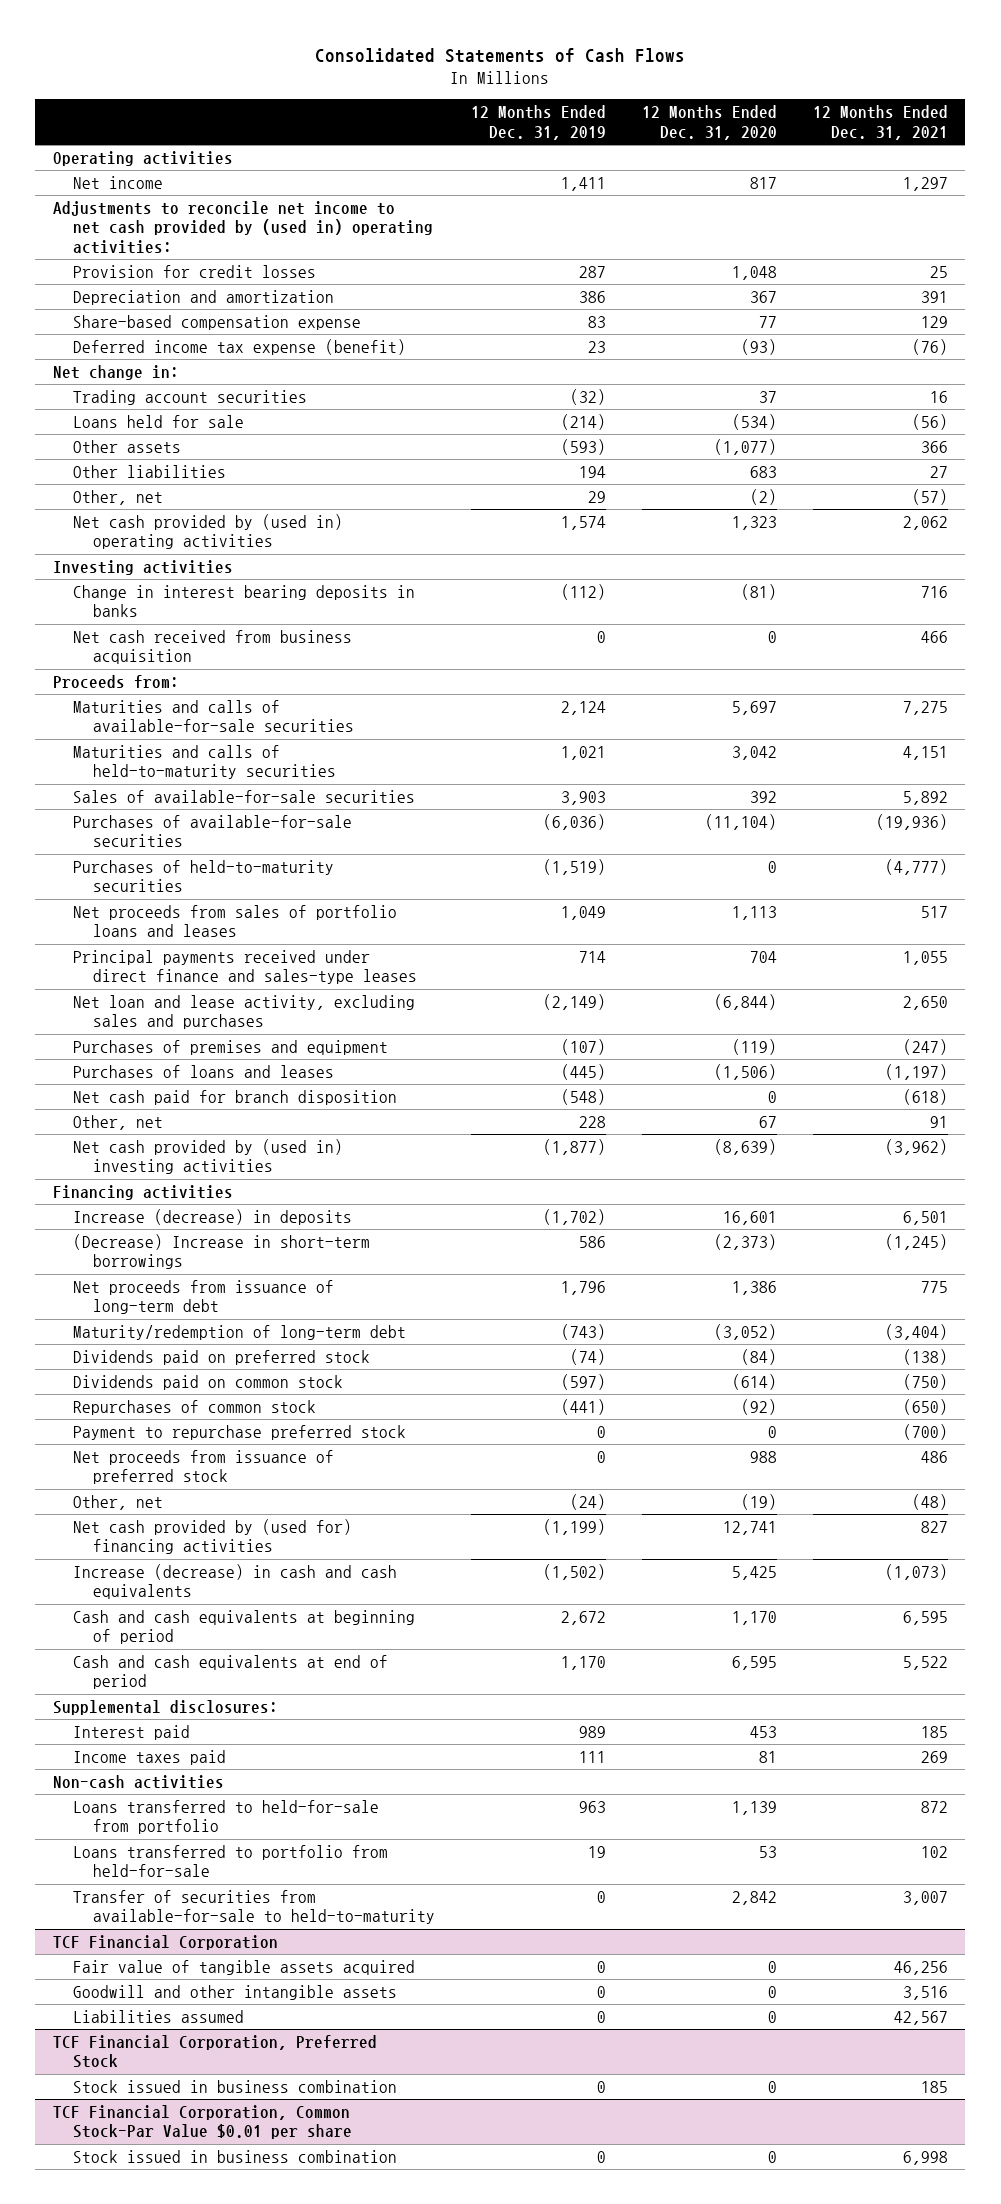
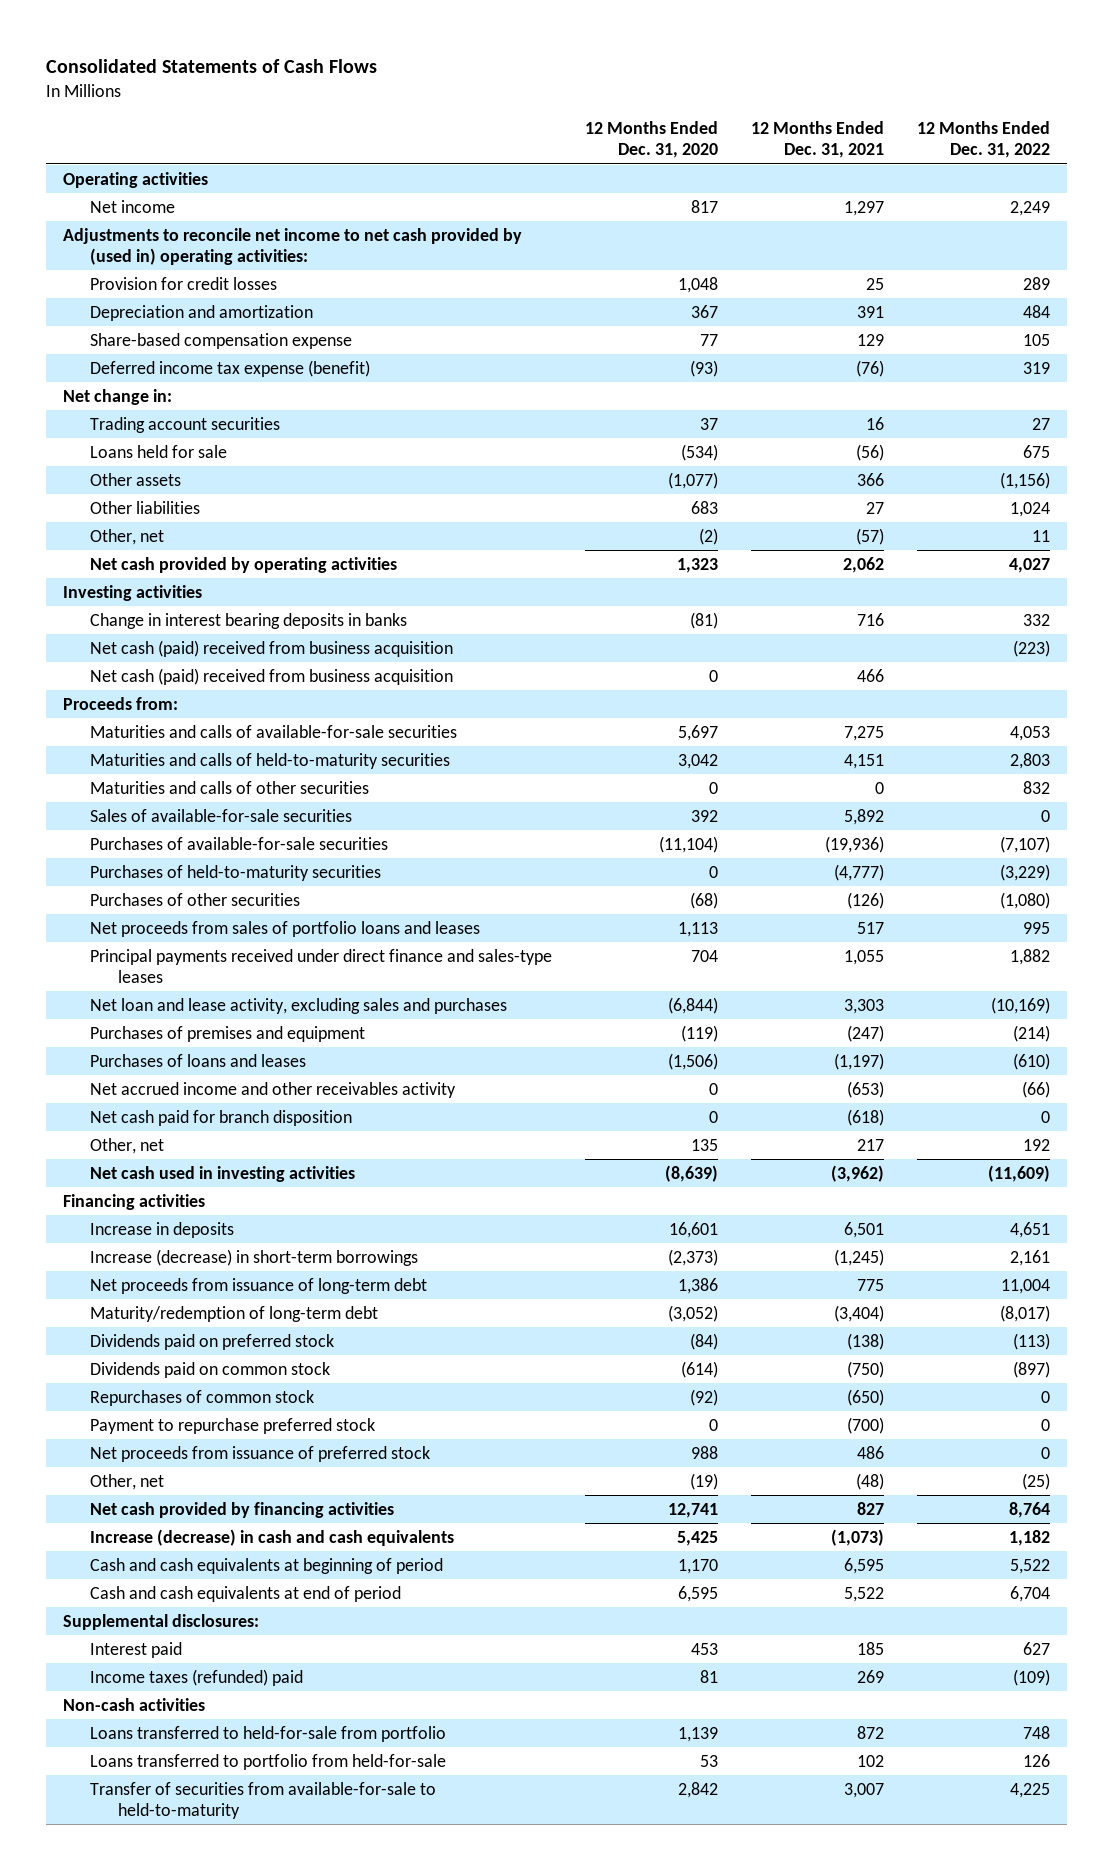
[470,105,606,140] 12 Months Ended Dec. 31, 2019 -> none
none -> [917,121,1051,159] 12 Months Ended Dec. 31, 2022
[73,513,344,550] Net cash provided by (used in) operating activities -> [90,556,398,573] Net cash provided by operating activities
none -> [90,639,454,657] Net cash (paid) received from business acquisition
[73,629,353,665] Net cash received from business acquisition -> [90,667,454,685] Net cash (paid) received from business acquisition
none -> [90,780,370,794] Maturities and calls of other securities
none -> [90,892,301,906] Purchases of other securities
[902,995,948,1010] 2,650 -> [844,998,885,1014] 3,303
none -> [90,1081,457,1098] Net accrued income and other receivables activity
[758,1115,777,1128] 67 -> [691,1138,719,1151] 135
[929,1115,948,1128] 91 -> [857,1138,885,1151] 217
[73,1138,344,1175] Net cash provided by (used in) investing activities -> [90,1165,356,1182] Net cash used in investing activities
[73,1208,353,1225] Increase (decrease) in deposits -> [90,1221,235,1238] Increase in deposits
[73,1233,371,1270] (Decrease) Increase in short-term borrowings -> [90,1248,419,1266] Increase (decrease) in short-term borrowings
[73,1518,353,1555] Net cash provided by (used for) financing activities -> [90,1501,395,1518] Net cash provided by financing activities
[73,1749,227,1765] Income taxes paid -> [90,1668,304,1686] Income taxes (refunded) paid
[53,1934,279,1950] TCF Financial Corporation -> none
[73,1959,416,1975] Fair value of tangible assets acquired -> none
[73,1984,398,2000] Goodwill and other intangible assets -> none
[73,2009,245,2023] Liabilities assumed -> none
[53,2034,378,2069] TCF Financial Corporation, Preferred Stock -> none
[73,2079,398,2093] Stock issued in business combination -> none
[53,2104,353,2140] TCF Financial Corporation, Common Stock-Par Value $0.01 per share -> none
[73,2149,398,2163] Stock issued in business combination -> none

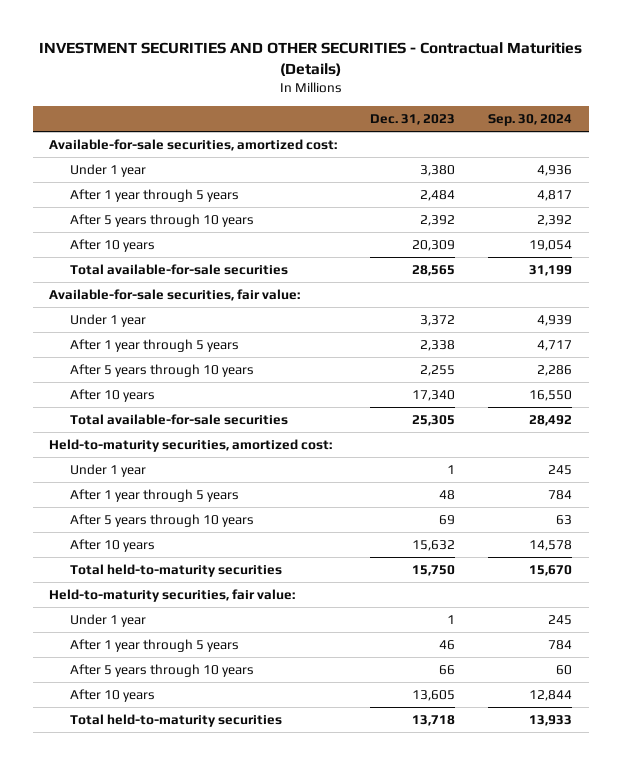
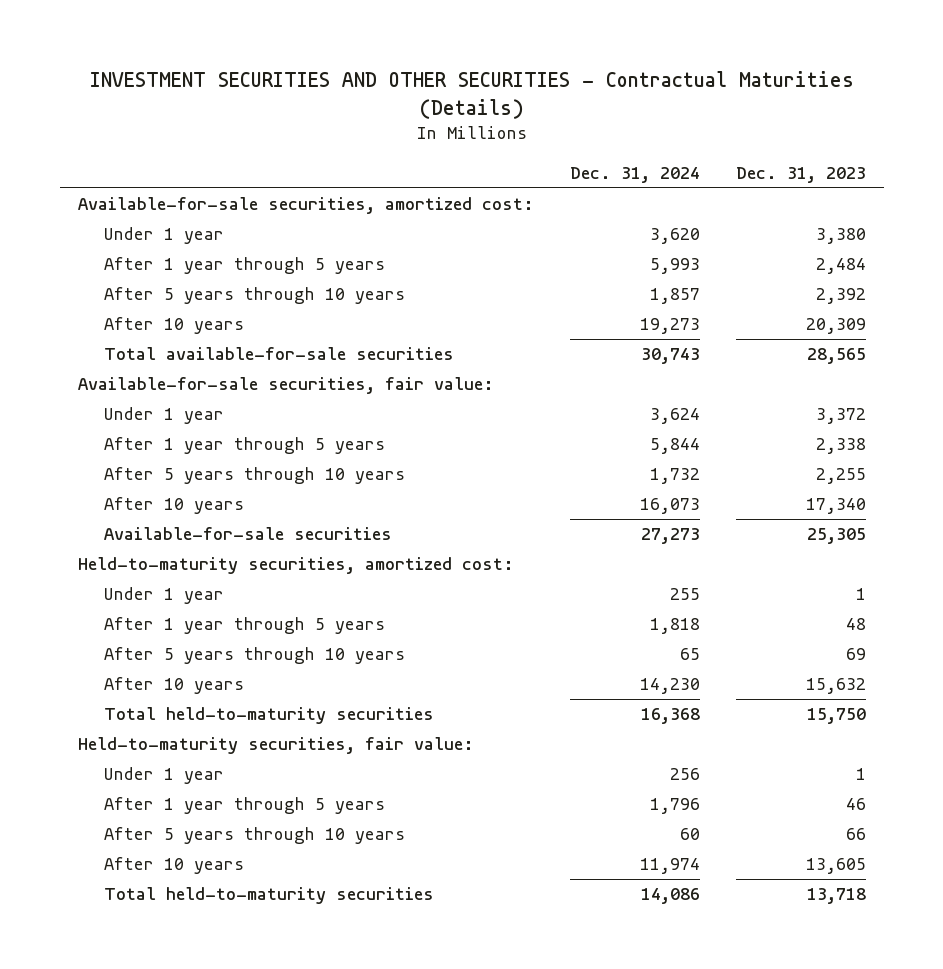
[488,113,573,126] Sep. 30, 2024 -> none
none -> [569,166,700,183] Dec. 31, 2024
[70,413,289,425] Total available-for-sale securities -> [103,527,392,541] Available-for-sale securities

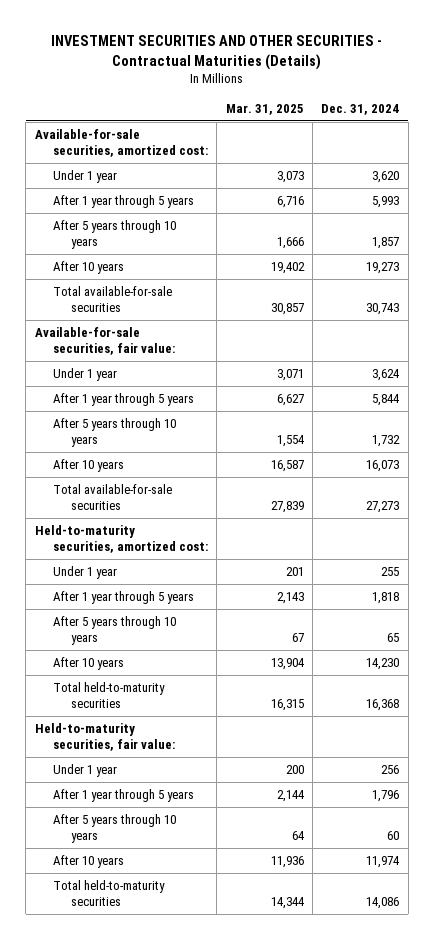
[735,166,866,183] Dec. 31, 2023 -> none
none -> [225,103,304,115] Mar. 31, 2025
[103,527,392,541] Available-for-sale securities -> [52,484,172,511] Total available-for-sale securities

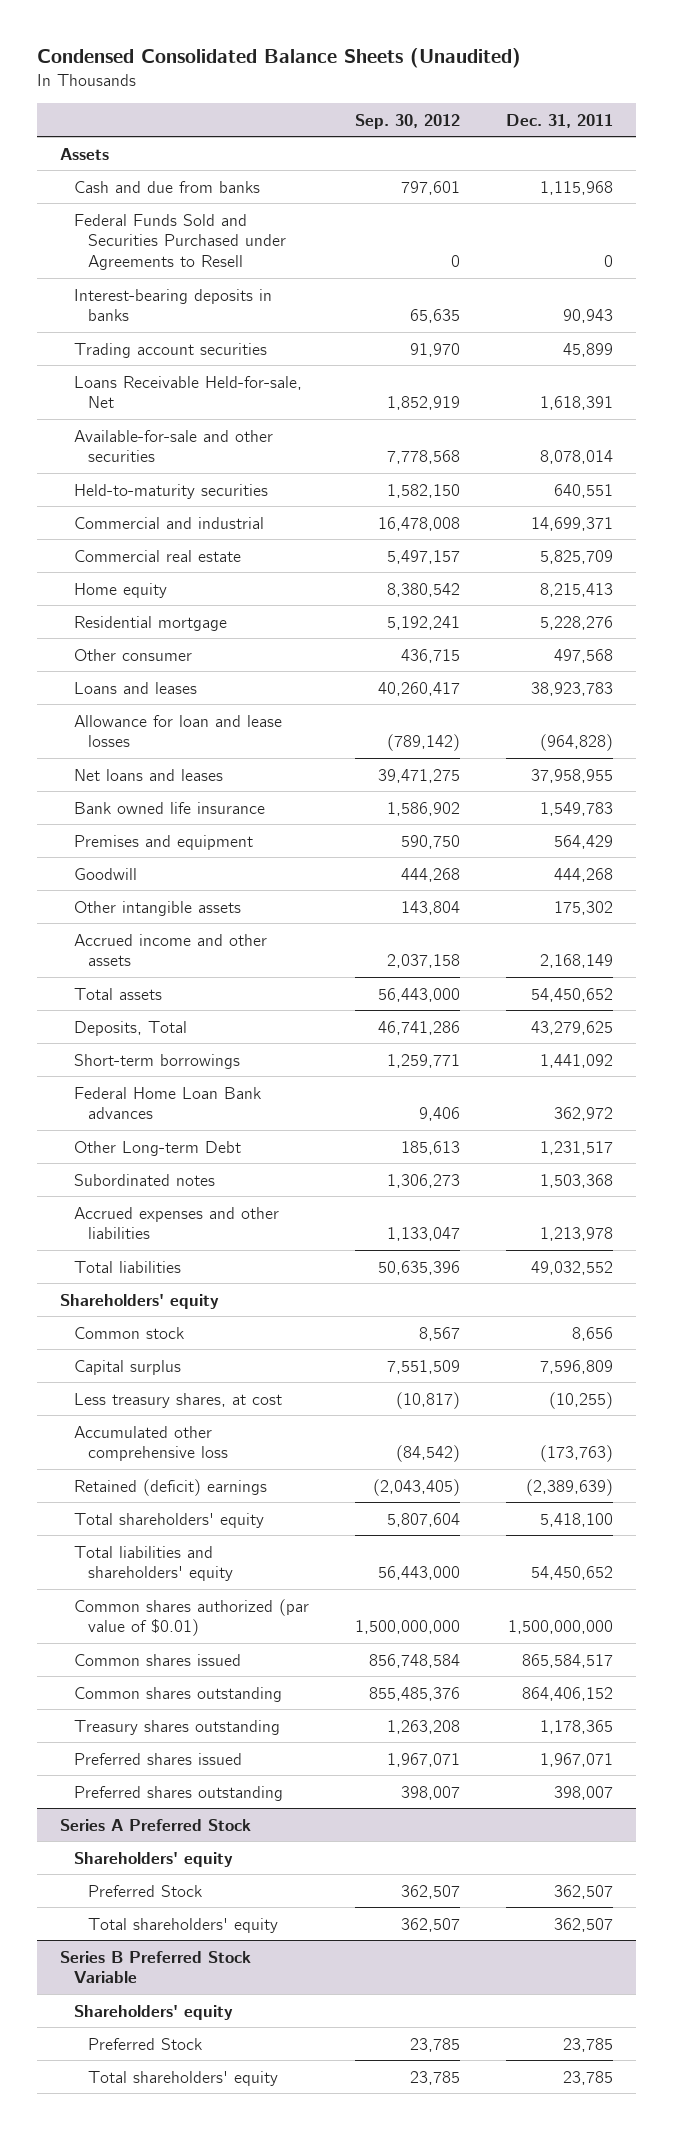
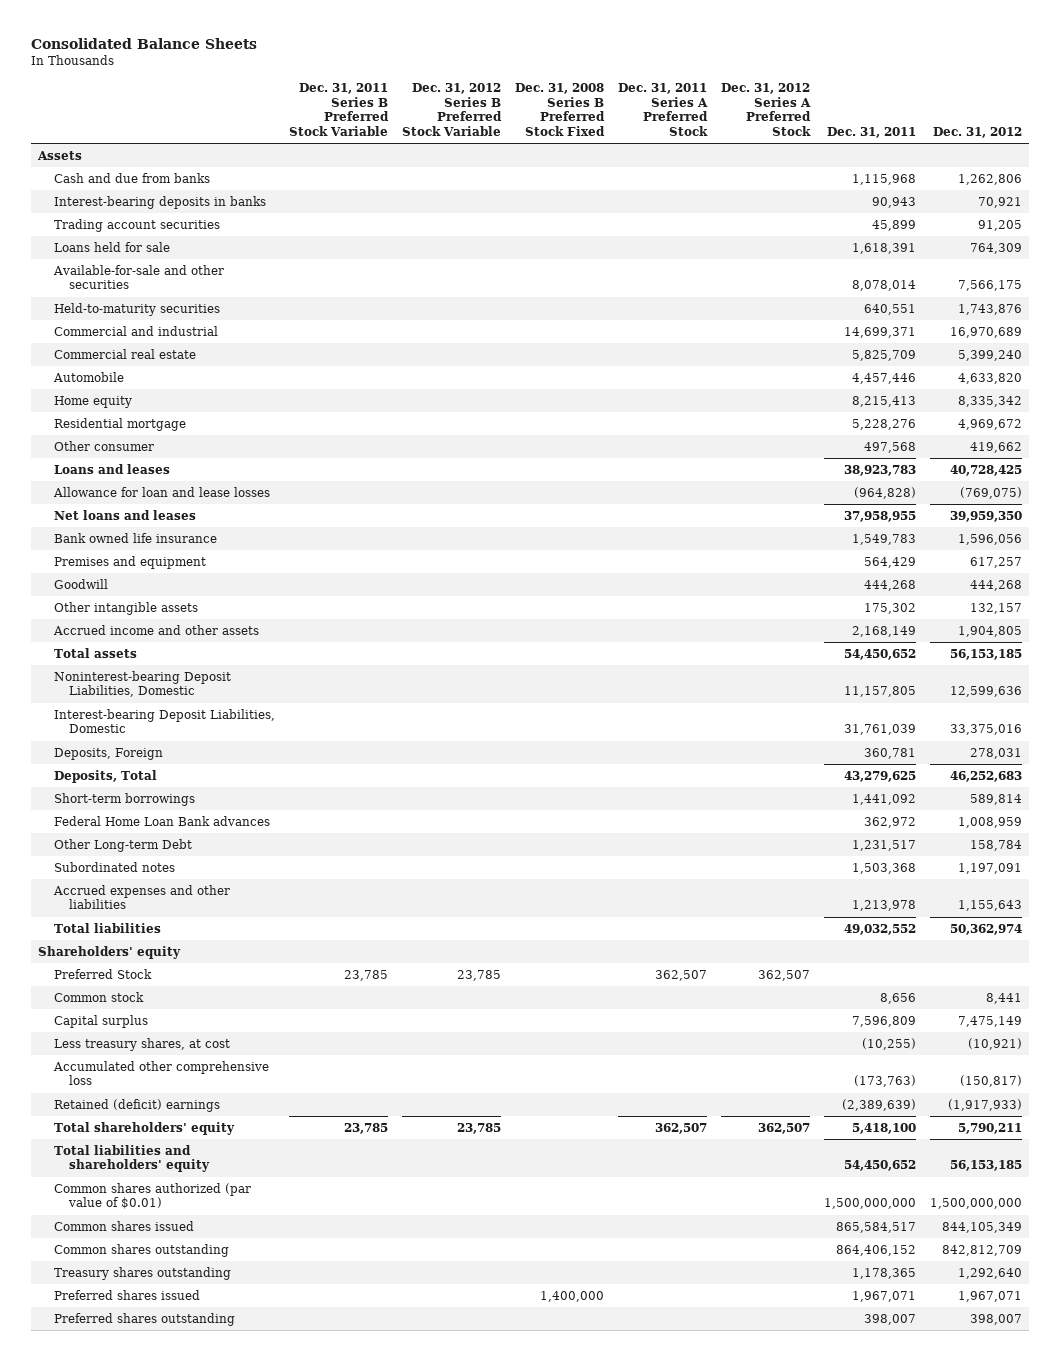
[36,48,521,69] Condensed Consolidated Balance Sheets (Unaudited) -> [31,38,258,50] Consolidated Balance Sheets
[354,113,460,129] Sep. 30, 2012 -> none
none -> [288,83,389,136] Dec. 31, 2011 Series B Preferred Stock Variable
none -> [401,83,502,136] Dec. 31, 2012 Series B Preferred Stock Variable
none -> [514,83,605,136] Dec. 31, 2008 Series B Preferred Stock Fixed
none -> [617,83,708,136] Dec. 31, 2011 Series A Preferred Stock
none -> [720,83,811,136] Dec. 31, 2012 Series A Preferred Stock
none -> [932,126,1022,138] Dec. 31, 2012
[73,213,287,271] Federal Funds Sold and Securities Purchased under Agreements to Resell -> none
[73,375,302,409] Loans Receivable Held-for-sale, Net -> [53,241,170,252] Loans held for sale
none -> [52,371,124,382] Automobile
none -> [53,670,231,698] Noninterest-bearing Deposit Liabilities, Domestic
none -> [53,708,275,734] Interest-bearing Deposit Liabilities, Domestic
none -> [53,747,163,760] Deposits, Foreign
none -> [53,968,152,979] Preferred Stock
[59,1818,251,1831] Series A Preferred Stock -> none
[73,1851,233,1867] Shareholders' equity -> none
[88,1884,203,1897] Preferred Stock -> none
[88,1917,279,1933] Total shareholders' equity -> none
[59,1950,251,1984] Series B Preferred Stock Variable -> none
[73,2004,233,2020] Shareholders' equity -> none
[88,2037,203,2050] Preferred Stock -> none
[88,2070,279,2086] Total shareholders' equity -> none

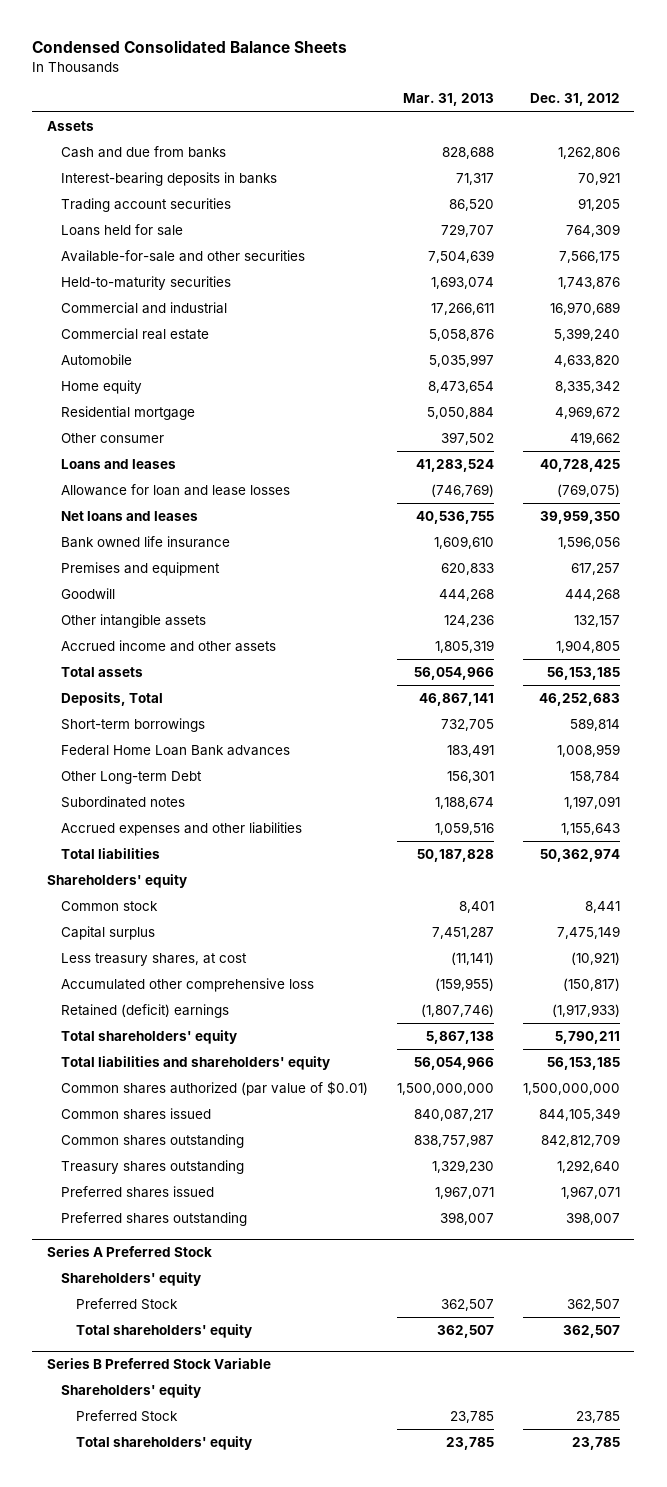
[31,38,258,50] Consolidated Balance Sheets -> [32,40,348,54] Condensed Consolidated Balance Sheets
[288,83,389,136] Dec. 31, 2011 Series B Preferred Stock Variable -> none
[401,83,502,136] Dec. 31, 2012 Series B Preferred Stock Variable -> none
[514,83,605,136] Dec. 31, 2008 Series B Preferred Stock Fixed -> none
[617,83,708,136] Dec. 31, 2011 Series A Preferred Stock -> none
[720,83,811,136] Dec. 31, 2012 Series A Preferred Stock -> none
[826,126,916,138] Dec. 31, 2011 -> none
none -> [403,93,495,107] Mar. 31, 2013
[53,670,231,698] Noninterest-bearing Deposit Liabilities, Domestic -> none
[53,708,275,734] Interest-bearing Deposit Liabilities, Domestic -> none
[53,747,163,760] Deposits, Foreign -> none
[53,968,152,979] Preferred Stock -> none
none -> [46,1246,212,1258] Series A Preferred Stock
none -> [61,1272,202,1287] Shareholders' equity
none -> [75,1298,178,1311] Preferred Stock
none -> [75,1324,252,1339] Total shareholders' equity
none -> [46,1358,271,1370] Series B Preferred Stock Variable
none -> [61,1384,202,1399] Shareholders' equity
none -> [75,1410,178,1423] Preferred Stock
none -> [75,1436,252,1451] Total shareholders' equity

